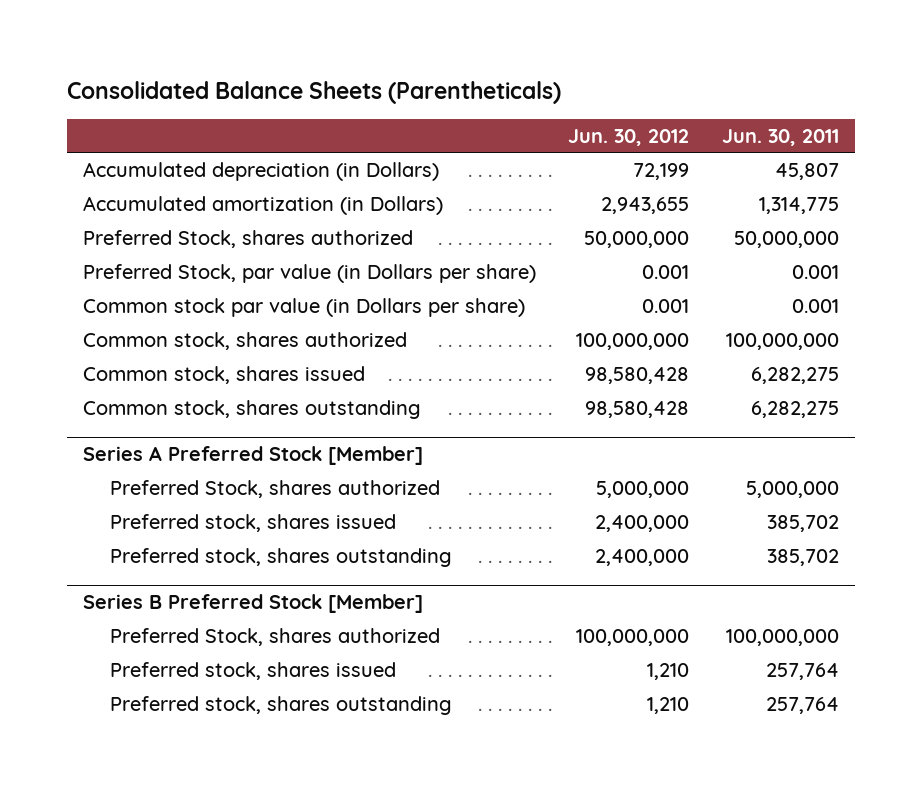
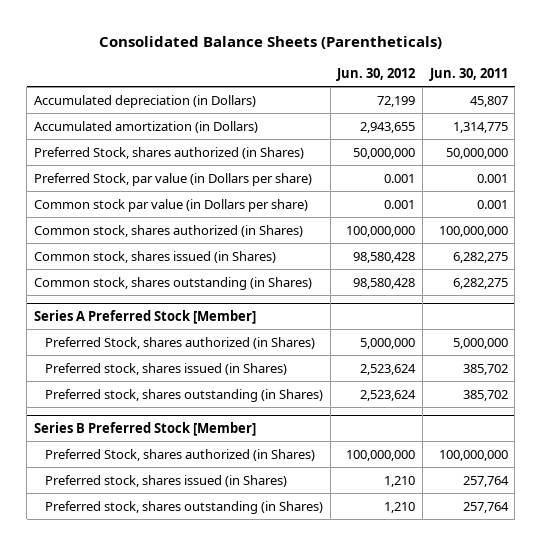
[83,230,414,249] Preferred Stock, shares authorized -> [33,146,304,159] Preferred Stock, shares authorized (in Shares)
[83,332,408,351] Common stock, shares authorized -> [33,224,303,237] Common stock, shares authorized (in Shares)
[83,366,366,385] Common stock, shares issued -> [33,250,276,263] Common stock, shares issued (in Shares)
[83,400,422,420] Common stock, shares outstanding -> [33,276,312,290] Common stock, shares outstanding (in Shares)
[110,480,441,499] Preferred Stock, shares authorized -> [45,336,316,349] Preferred Stock, shares authorized (in Shares)
[110,514,397,533] Preferred stock, shares issued -> [45,362,288,375] Preferred stock, shares issued (in Shares)
[595,515,690,533] 2,400,000 -> [360,363,417,375] 2,523,624
[110,548,453,568] Preferred stock, shares outstanding -> [45,388,324,402] Preferred stock, shares outstanding (in Shares)
[595,549,690,567] 2,400,000 -> [360,389,417,401] 2,523,624
[110,628,441,647] Preferred Stock, shares authorized -> [45,448,316,461] Preferred Stock, shares authorized (in Shares)
[110,662,397,681] Preferred stock, shares issued -> [45,474,288,487] Preferred stock, shares issued (in Shares)
[110,696,453,716] Preferred stock, shares outstanding -> [45,500,324,514] Preferred stock, shares outstanding (in Shares)

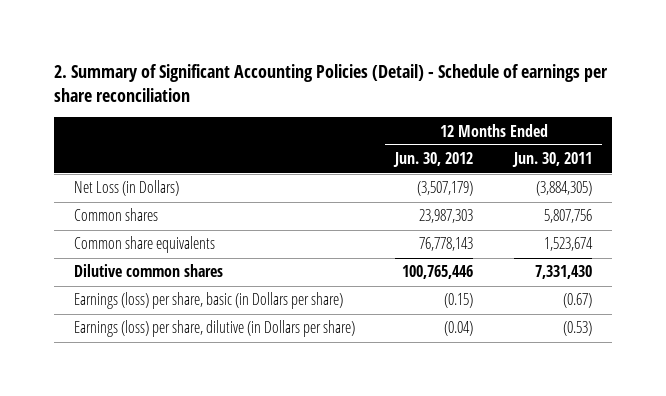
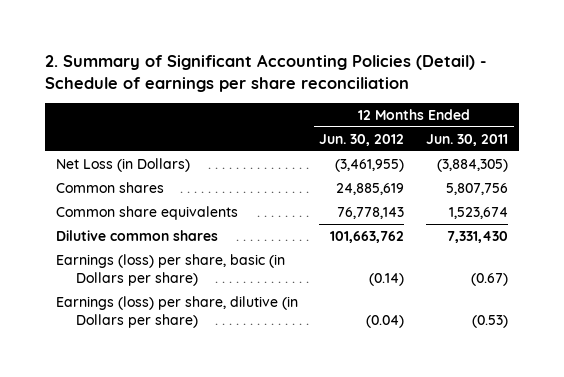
[417,181,474,197] (3,507,179) -> [335,159,405,173] (3,461,955)
[419,209,474,224] 23,987,303 -> [336,183,405,196] 24,885,619
[402,265,474,280] 100,765,446 -> [330,231,405,244] 101,663,762
[444,293,474,309] (0.15) -> [369,273,405,287] (0.14)

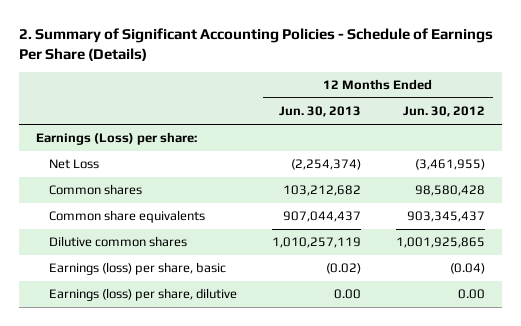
[44,53,487,92] 2. Summary of Significant Accounting Policies (Detail) - Schedule of earnings per share reconciliation -> [18,27,493,61] 2. Summary of Significant Accounting Policies - Schedule of Earnings Per Share (Details)
[426,133,509,146] Jun. 30, 2011 -> none
none -> [278,106,361,118] Jun. 30, 2013
none -> [36,132,198,146] Earnings (Loss) per share:
[55,158,190,173] Net Loss (in Dollars) -> [48,159,99,170] Net Loss
[336,183,405,196] 24,885,619 -> [414,185,485,197] 98,580,428
[337,207,405,220] 76,778,143 -> [406,211,485,223] 903,345,437
[330,231,405,244] 101,663,762 -> [395,237,485,249] 1,001,925,865
[55,254,285,287] Earnings (loss) per share, basic (in Dollars per share) -> [48,262,226,276] Earnings (loss) per share, basic
[369,273,405,287] (0.14) -> [449,263,485,275] (0.04)
[55,296,298,329] Earnings (loss) per share, dilutive (in Dollars per share) -> [48,288,237,302] Earnings (loss) per share, dilutive
[366,315,405,329] (0.04) -> [457,289,485,300] 0.00

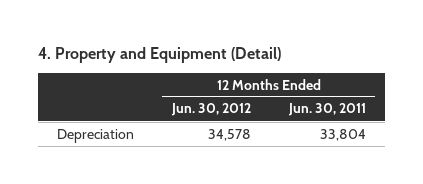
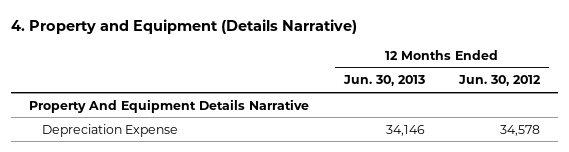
[37,47,281,64] 4. Property and Equipment (Detail) -> [11,19,358,35] 4. Property and Equipment (Details Narrative)
[287,103,366,117] Jun. 30, 2011 -> none
none -> [342,75,425,87] Jun. 30, 2013
none -> [28,98,309,113] Property And Equipment Details Narrative
[56,128,134,143] Depreciation -> [42,123,179,137] Depreciation Expense

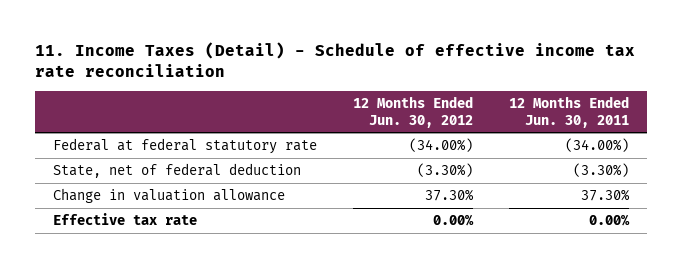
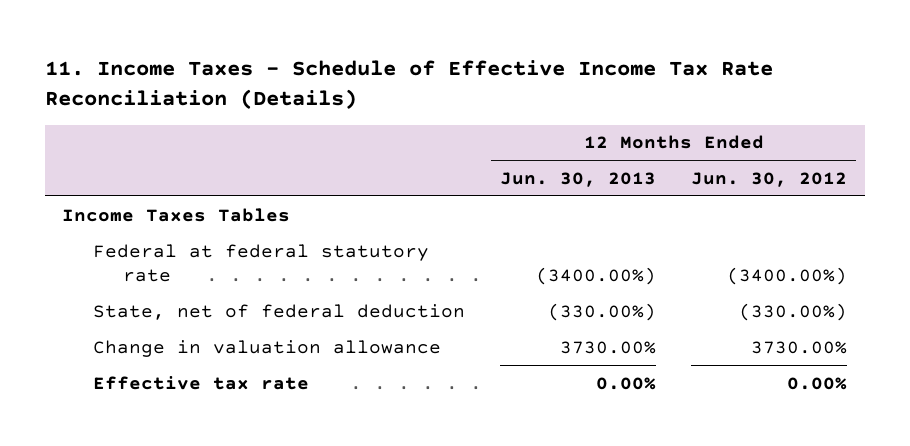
[35,42,636,78] 11. Income Taxes (Detail) - Schedule of effective income tax rate reconciliation -> [44,59,773,110] 11. Income Taxes - Schedule of Effective Income Tax Rate Reconciliation (Details)
[509,95,630,128] 12 Months Ended Jun. 30, 2011 -> none
none -> [499,171,656,187] Jun. 30, 2013
none -> [62,207,291,222] Income Taxes Tables
[409,138,474,153] (34.00%) -> [727,267,848,286] (3400.00%)
[417,163,474,178] (3.30%) -> [739,302,848,321] (330.00%)
[425,189,475,202] 37.30% -> [751,340,848,354] 3730.00%

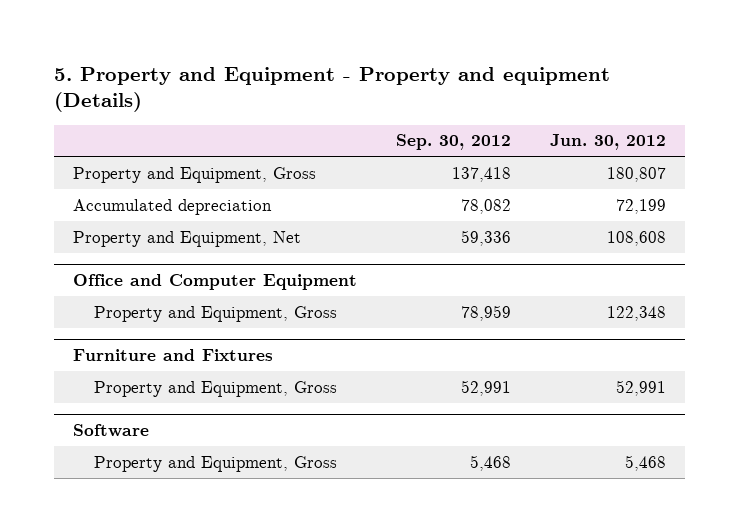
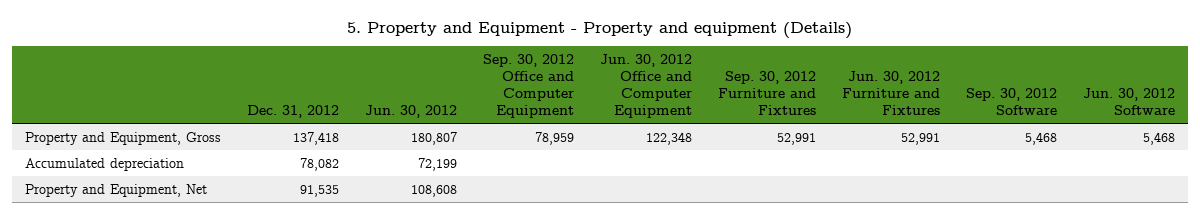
[396,134,512,151] Sep. 30, 2012 -> none
none -> [246,104,339,118] Dec. 31, 2012
none -> [482,54,574,118] Sep. 30, 2012 Office and Computer Equipment
none -> [599,54,692,118] Jun. 30, 2012 Office and Computer Equipment
none -> [717,71,816,115] Sep. 30, 2012 Furniture and Fixtures
none -> [841,71,940,115] Jun. 30, 2012 Furniture and Fixtures
none -> [965,87,1057,115] Sep. 30, 2012 Software
none -> [1082,87,1175,115] Jun. 30, 2012 Software
[73,273,358,290] Office and Computer Equipment -> none
[93,305,337,322] Property and Equipment, Gross -> none
[73,348,274,361] Furniture and Fixtures -> none
[93,380,337,397] Property and Equipment, Gross -> none
[73,423,150,437] Software -> none
[93,455,337,472] Property and Equipment, Gross -> none

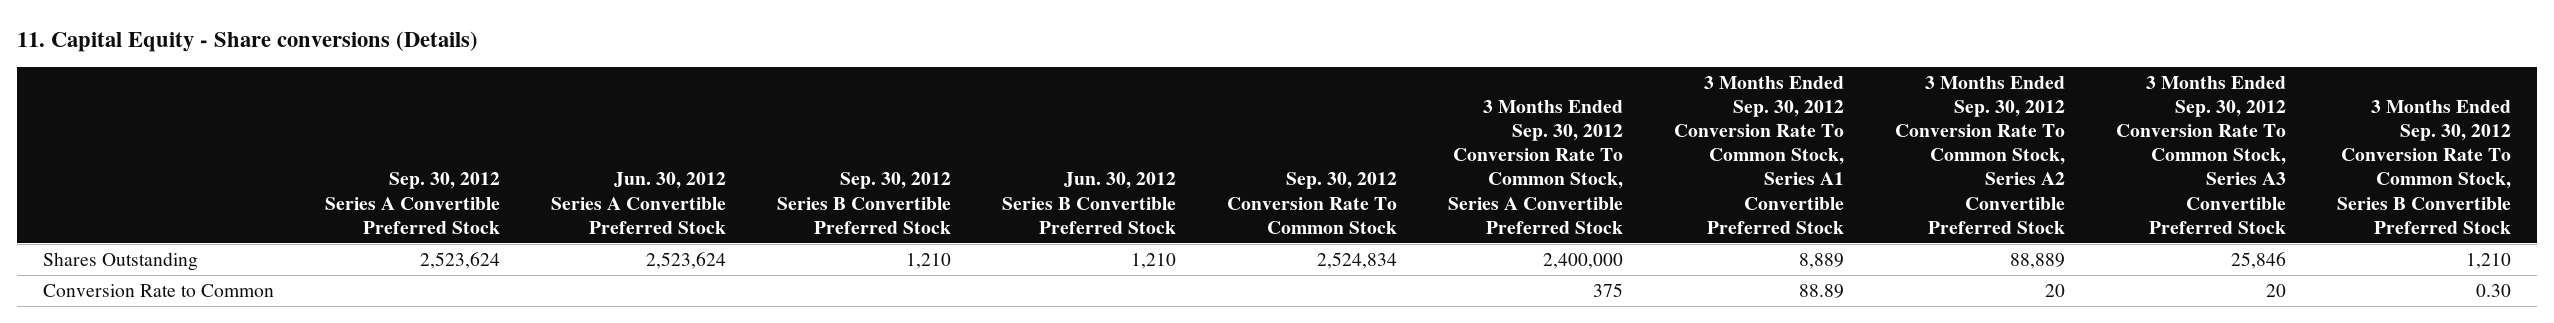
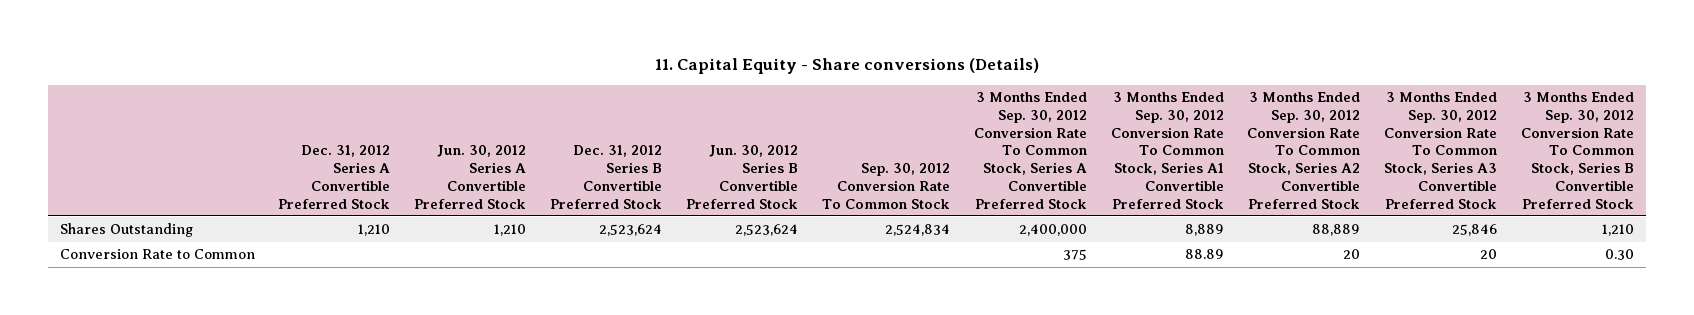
[324,172,500,234] Sep. 30, 2012 Series A Convertible Preferred Stock -> none
[776,172,951,234] Sep. 30, 2012 Series B Convertible Preferred Stock -> none
none -> [278,145,391,209] Dec. 31, 2012 Series A Convertible Preferred Stock
none -> [550,145,663,209] Dec. 31, 2012 Series B Convertible Preferred Stock
[645,251,726,269] 2,523,624 -> [494,224,527,237] 1,210
[1130,252,1176,269] 1,210 -> [735,224,799,237] 2,523,624

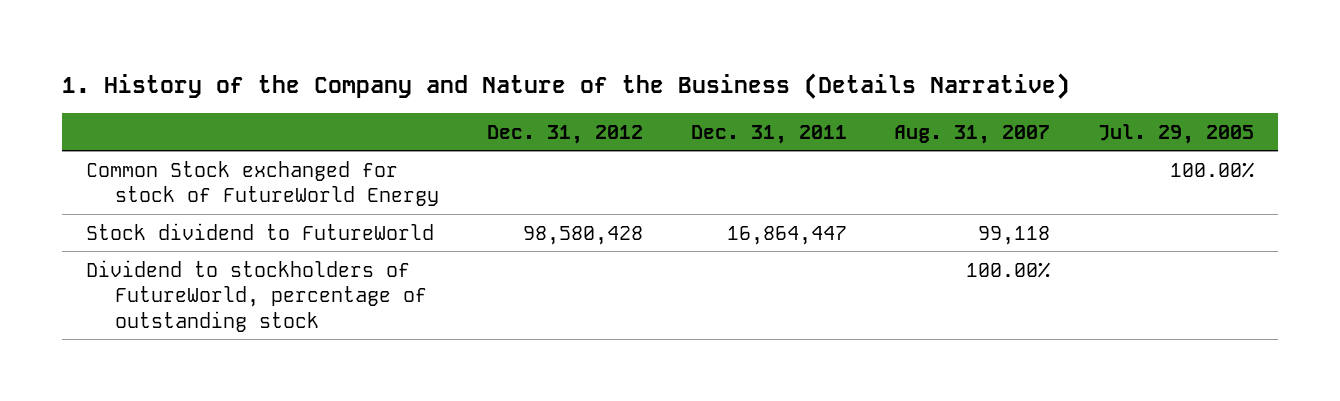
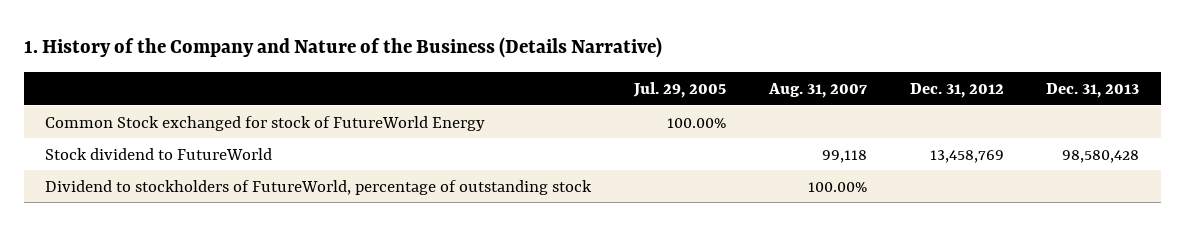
[690,124,847,144] Dec. 31, 2011 -> none
none -> [1046,83,1140,99] Dec. 31, 2013
[523,225,644,245] 98,580,428 -> [929,149,1004,163] 13,458,769

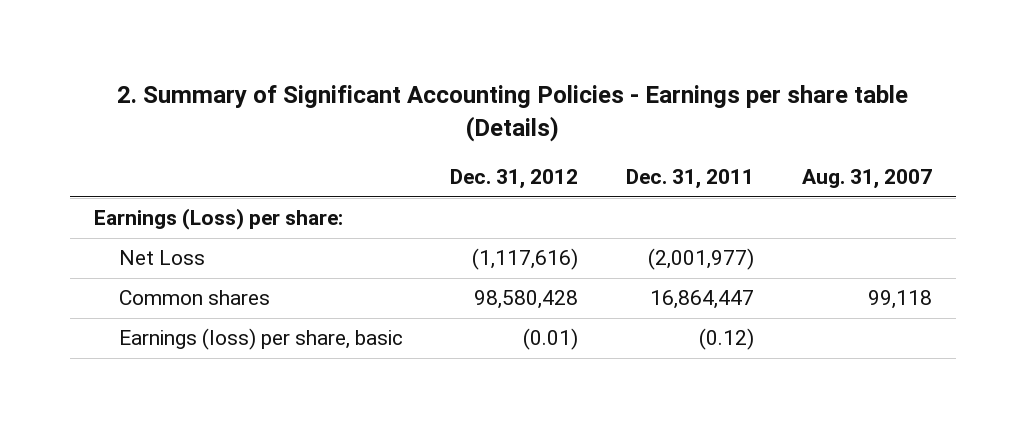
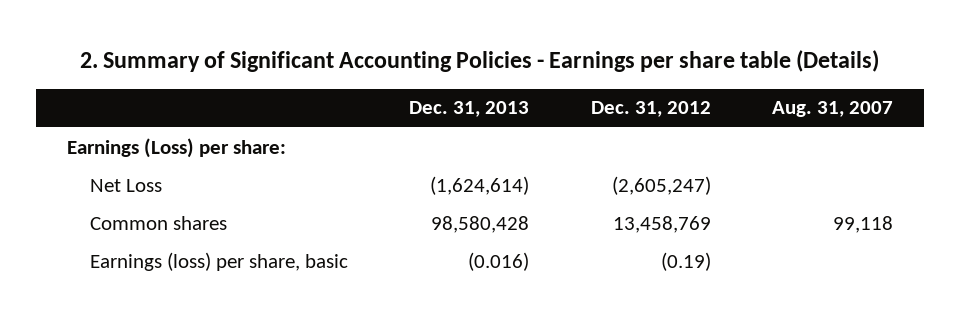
[625,169,754,190] Dec. 31, 2011 -> none
none -> [409,101,530,118] Dec. 31, 2013
[472,248,579,271] (1,117,616) -> [611,175,711,195] (2,605,247)
[474,290,579,310] 98,580,428 -> [612,215,711,233] 13,458,769
[523,328,579,351] (0.01) -> [660,251,711,271] (0.19)

